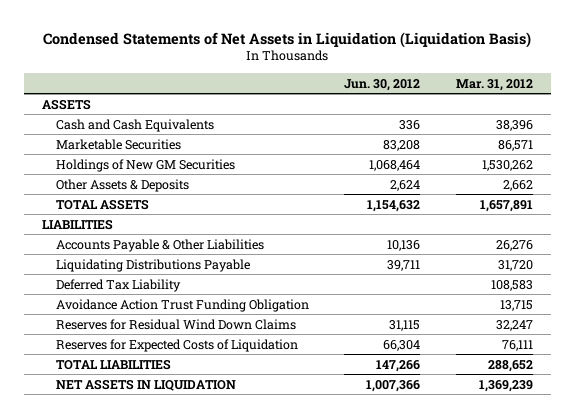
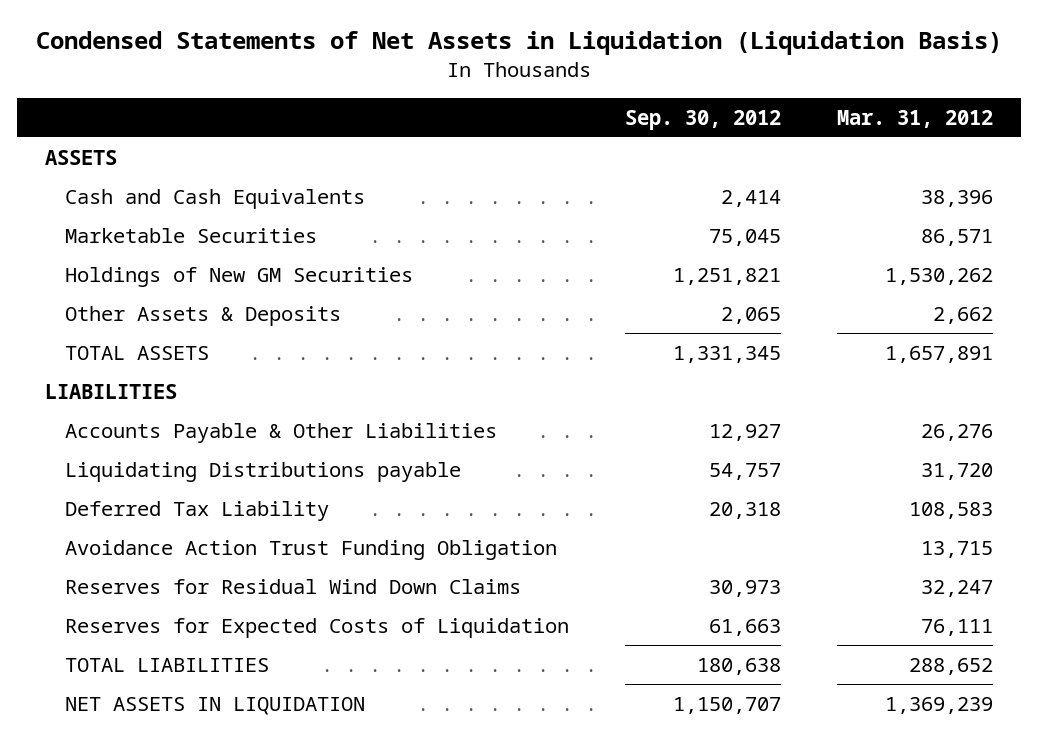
[344,78,421,91] Jun. 30, 2012 -> none
none -> [624,109,781,130] Sep. 30, 2012
[55,258,250,272] Liquidating Distributions Payable -> [64,461,461,482] Liquidating Distributions payable

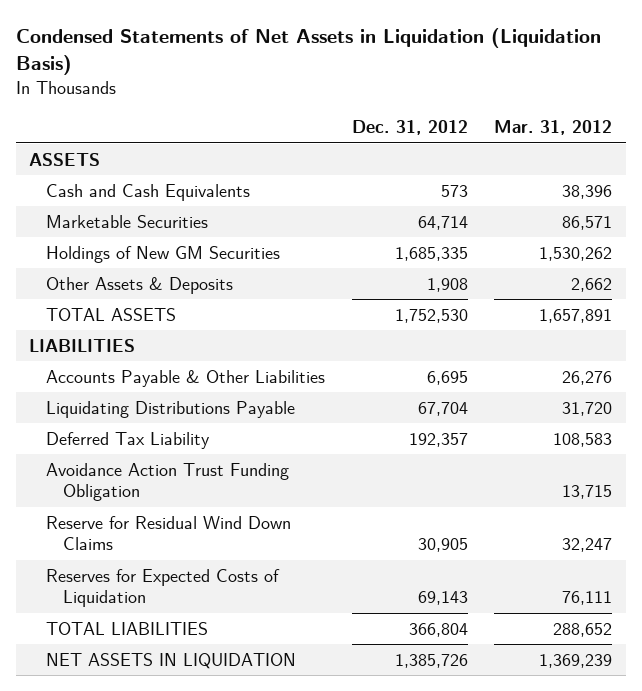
[624,109,781,130] Sep. 30, 2012 -> none
none -> [351,119,468,135] Dec. 31, 2012
[64,461,461,482] Liquidating Distributions payable -> [46,400,296,418] Liquidating Distributions Payable
[64,578,521,594] Reserves for Residual Wind Down Claims -> [46,515,292,550] Reserve for Residual Wind Down Claims

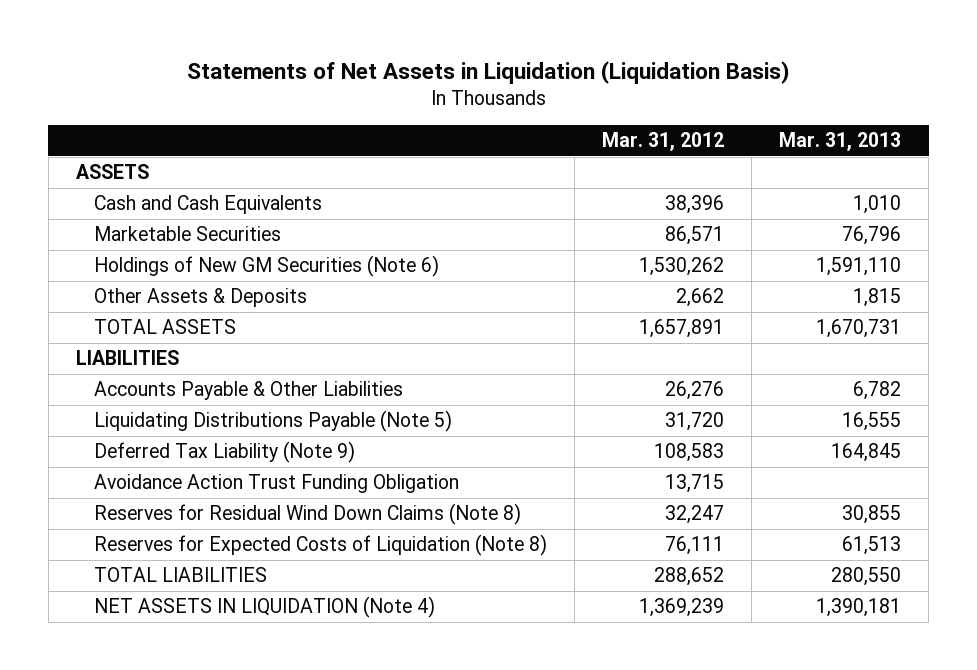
[16,28,602,76] Condensed Statements of Net Assets in Liquidation (Liquidation Basis) -> [186,60,790,84] Statements of Net Assets in Liquidation (Liquidation Basis)
[351,119,468,135] Dec. 31, 2012 -> none
none -> [779,132,902,152] Mar. 31, 2013
[46,245,281,263] Holdings of New GM Securities -> [93,255,439,278] Holdings of New GM Securities (Note 6)
[46,400,296,418] Liquidating Distributions Payable -> [93,410,452,433] Liquidating Distributions Payable (Note 5)
[46,431,211,449] Deferred Tax Liability -> [93,441,355,464] Deferred Tax Liability (Note 9)
[46,515,292,550] Reserve for Residual Wind Down Claims -> [93,503,521,526] Reserves for Residual Wind Down Claims (Note 8)
[46,568,281,607] Reserves for Expected Costs of Liquidation -> [93,534,547,557] Reserves for Expected Costs of Liquidation (Note 8)
[46,652,297,669] NET ASSETS IN LIQUIDATION -> [93,596,435,619] NET ASSETS IN LIQUIDATION (Note 4)

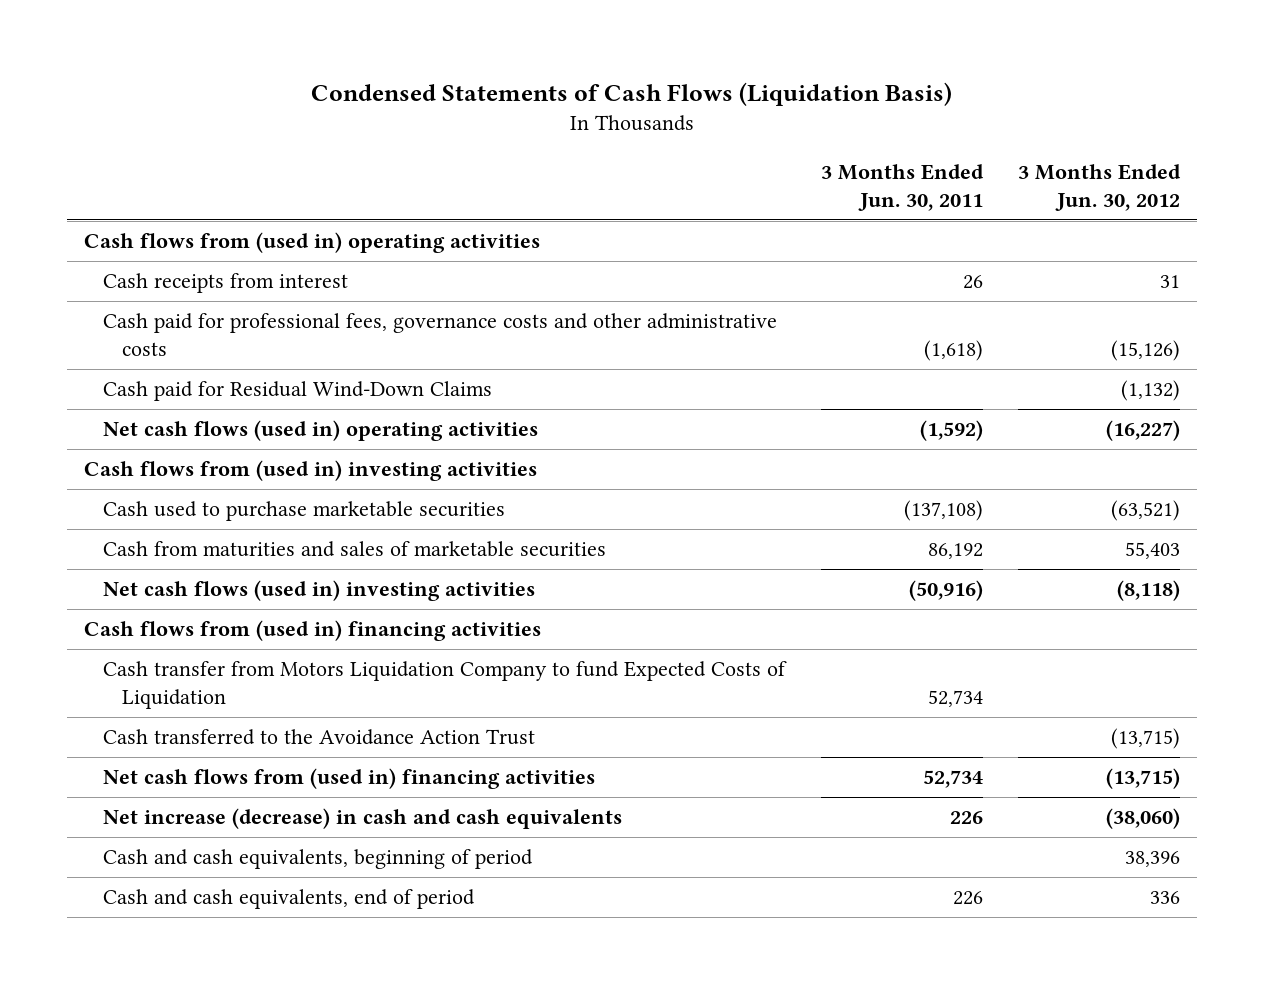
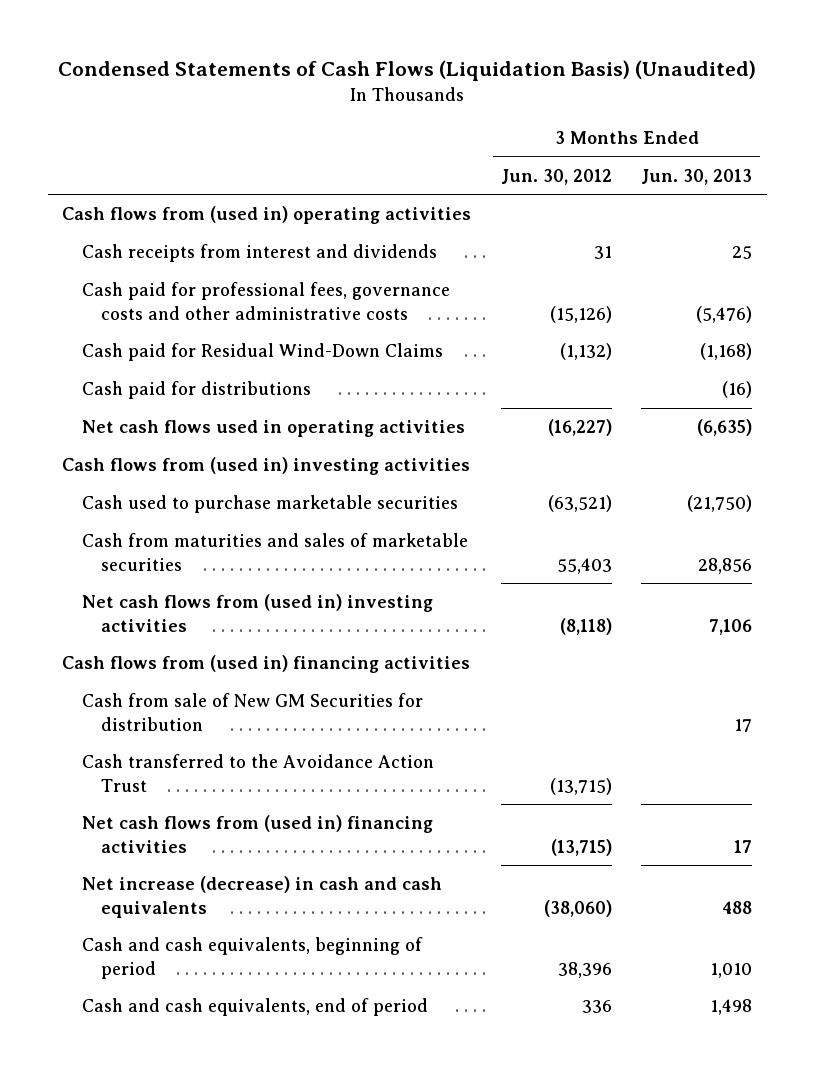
[311,81,953,106] Condensed Statements of Cash Flows (Liquidation Basis) -> [58,60,757,82] Condensed Statements of Cash Flows (Liquidation Basis) (Unaudited)
[820,163,984,212] 3 Months Ended Jun. 30, 2011 -> none
none -> [641,168,753,185] Jun. 30, 2013
[103,272,349,293] Cash receipts from interest -> [81,244,437,263] Cash receipts from interest and dividends
none -> [81,381,311,400] Cash paid for distributions
[103,419,539,441] Net cash flows (used in) operating activities -> [81,420,465,438] Net cash flows used in operating activities
[103,579,536,601] Net cash flows (used in) investing activities -> [81,594,433,632] Net cash flows from (used in) investing activities
[103,660,788,710] Cash transfer from Motors Liquidation Company to fund Expected Costs of Liquidation -> none
none -> [81,693,423,731] Cash from sale of New GM Securities for distribution

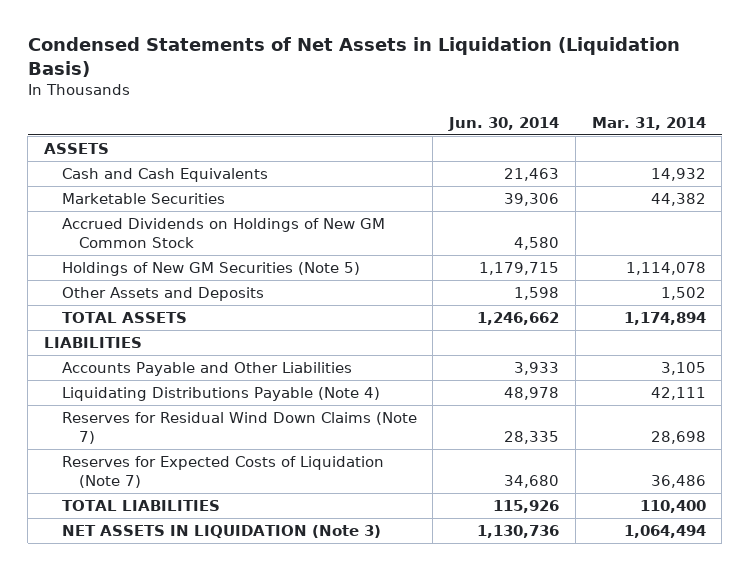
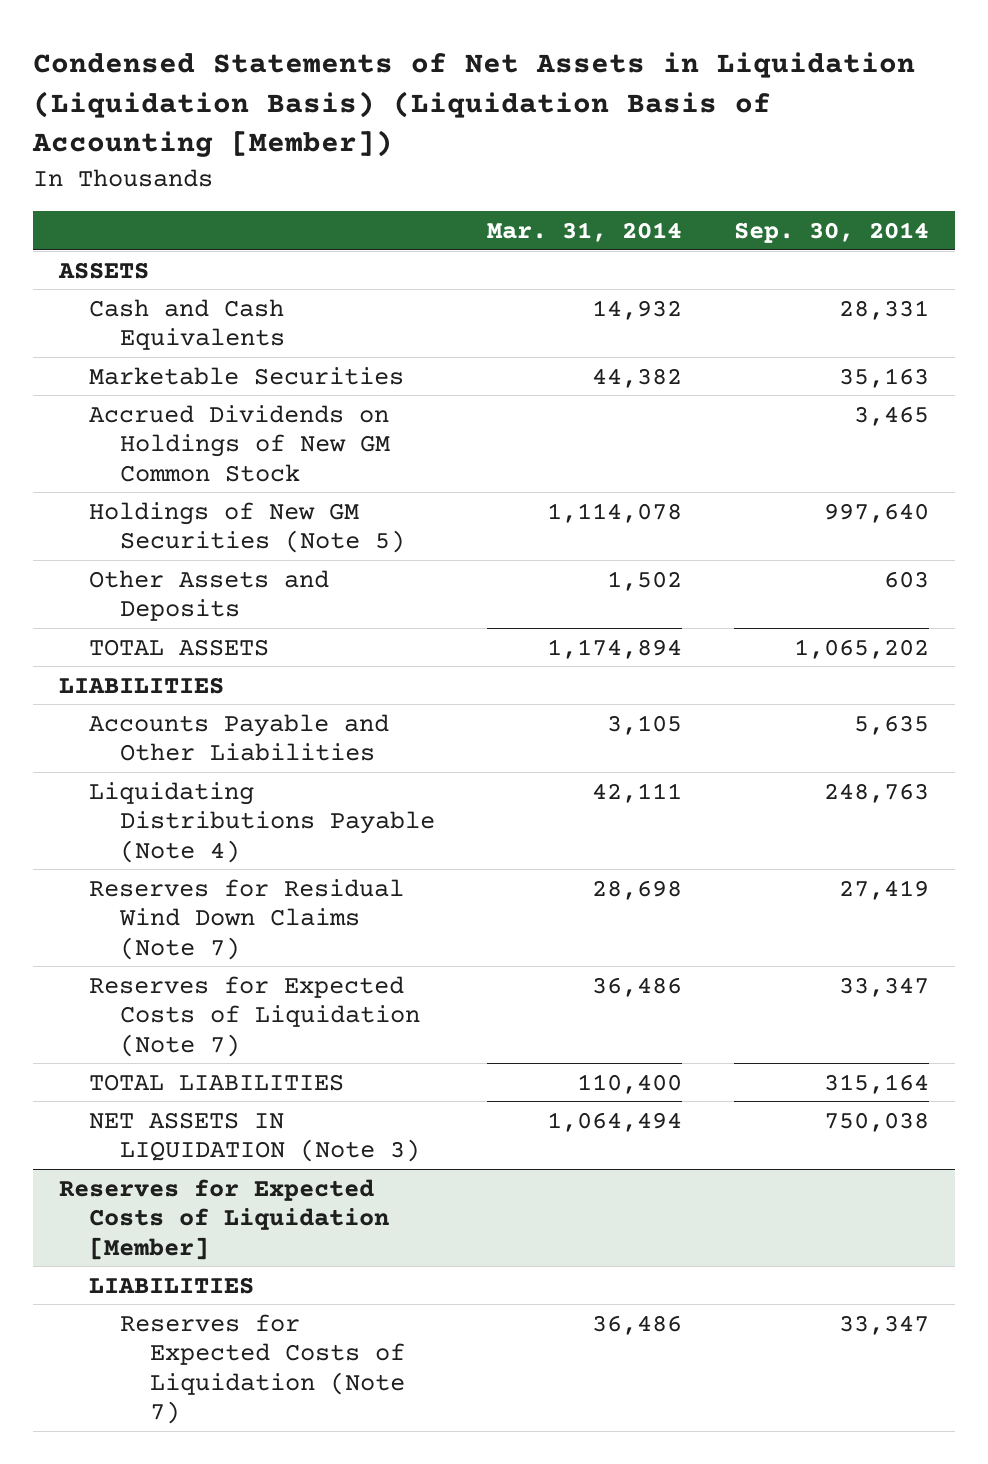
[27,37,680,77] Condensed Statements of Net Assets in Liquidation (Liquidation Basis) -> [31,52,915,158] Condensed Statements of Net Assets in Liquidation (Liquidation Basis) (Liquidation Basis of Accounting [Member])
[448,116,560,131] Jun. 30, 2014 -> none
none -> [734,221,930,243] Sep. 30, 2014
none -> [58,1178,390,1260] Reserves for Expected Costs of Liquidation [Member]
none -> [89,1276,255,1294] LIABILITIES
none -> [119,1313,406,1425] Reserves for Expected Costs of Liquidation (Note 7)

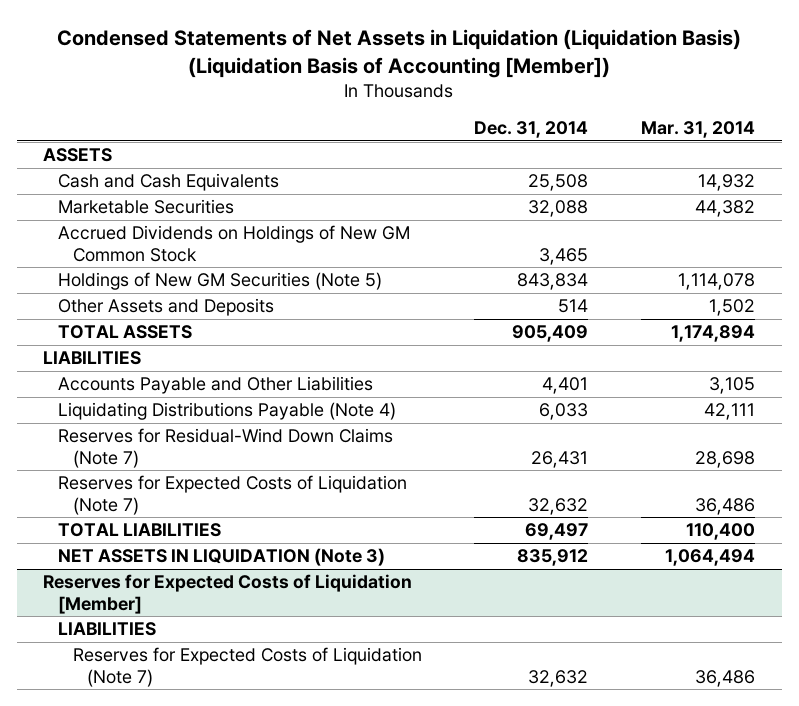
[734,221,930,243] Sep. 30, 2014 -> none
none -> [474,121,589,139] Dec. 31, 2014
[89,878,405,960] Reserves for Residual Wind Down Claims (Note 7) -> [57,428,393,468] Reserves for Residual-Wind Down Claims (Note 7)

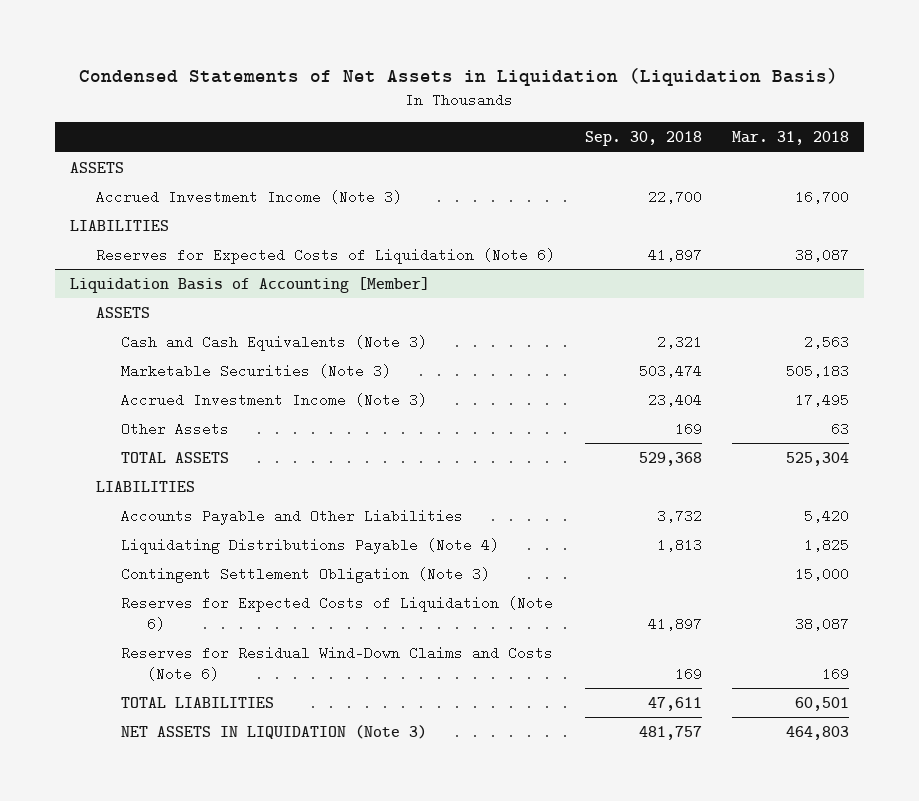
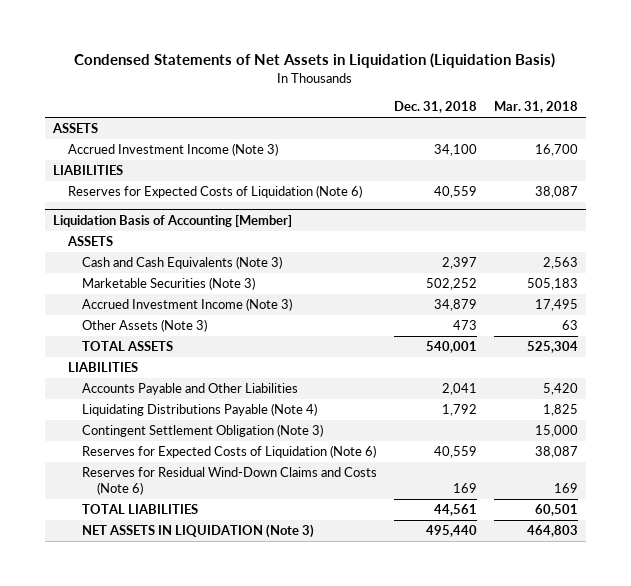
[584,131,702,147] Sep. 30, 2018 -> none
none -> [393,101,477,114] Dec. 31, 2018
[121,421,230,436] Other Assets -> [82,319,208,333] Other Assets (Note 3)

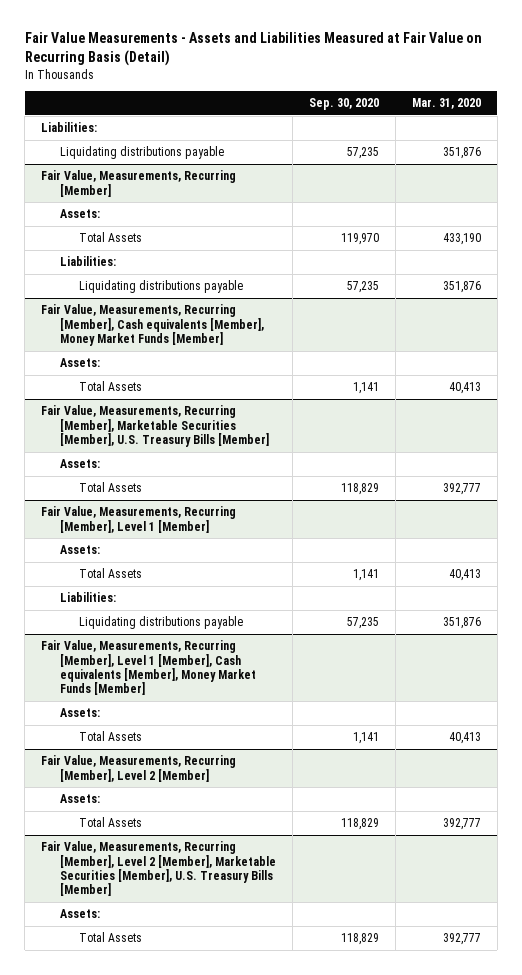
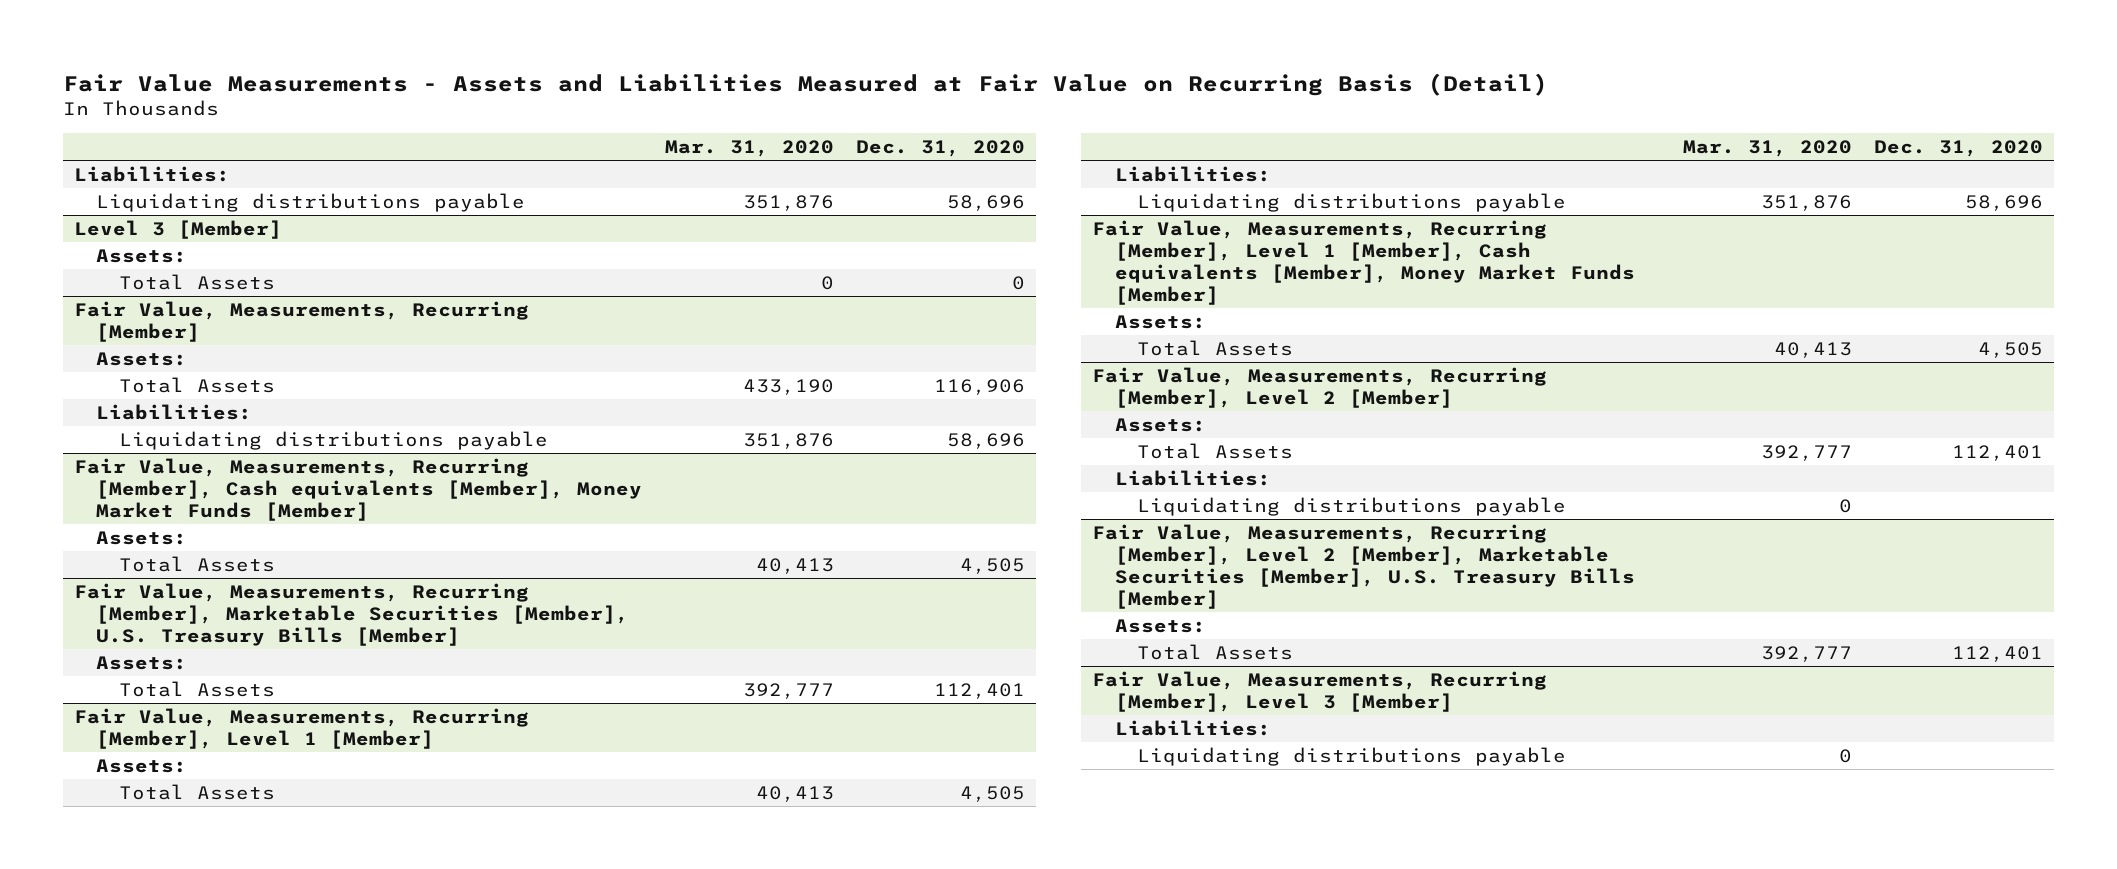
[308,98,379,111] Sep. 30, 2020 -> none
none -> [855,140,1025,158] Dec. 31, 2020
none -> [73,219,282,239] Level 3 [Member]
none -> [96,248,188,263] Assets:
none -> [118,273,275,290] Total Assets
none -> [1114,469,1271,486] Liabilities:
none -> [1137,496,1567,516] Liquidating distributions payable
none -> [1092,670,1548,712] Fair Value, Measurements, Recurring [Member], Level 3 [Member]
none -> [1114,719,1271,736] Liabilities:
none -> [1137,746,1567,766] Liquidating distributions payable

